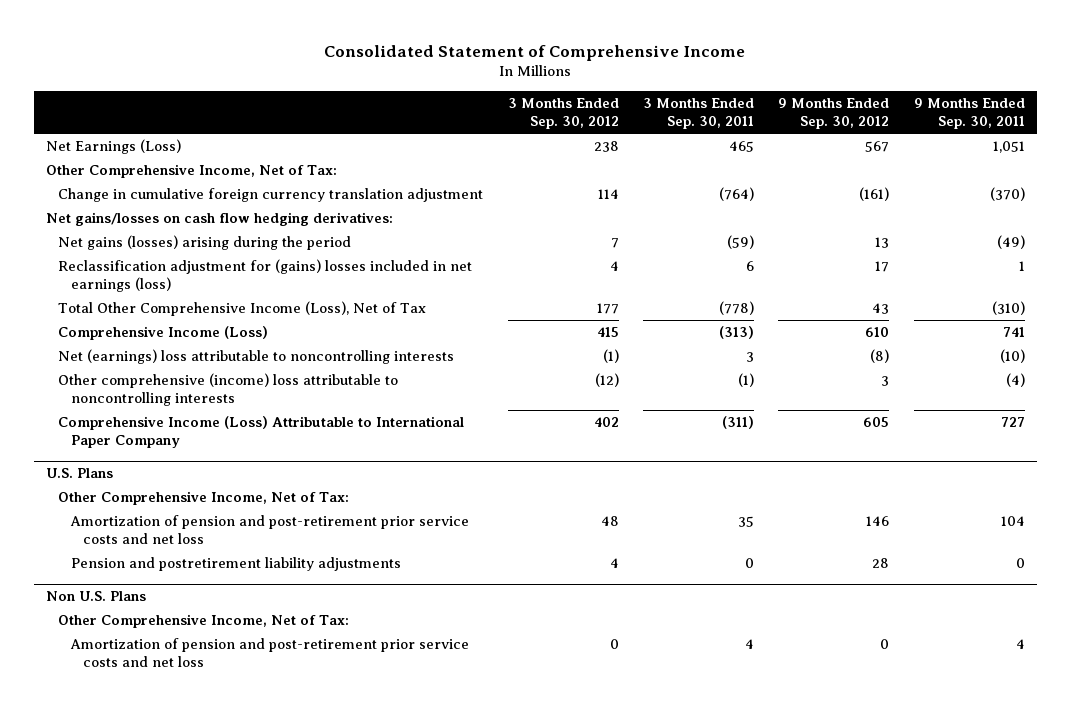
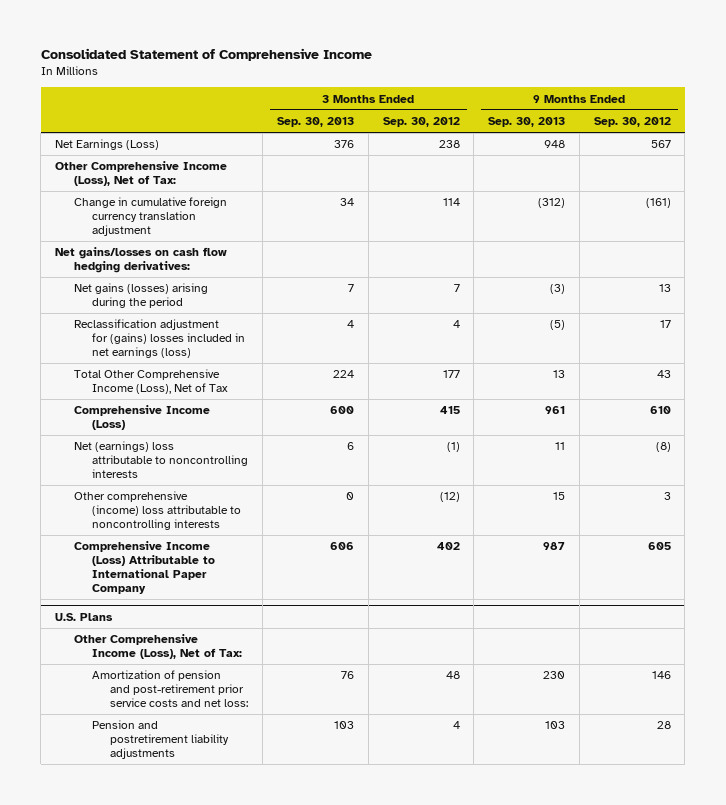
[643,97,755,130] 3 Months Ended Sep. 30, 2011 -> none
[913,97,1025,130] 9 Months Ended Sep. 30, 2011 -> none
none -> [277,117,355,128] Sep. 30, 2013
none -> [488,117,566,128] Sep. 30, 2013
[46,164,338,179] Other Comprehensive Income, Net of Tax: -> [55,161,228,187] Other Comprehensive Income (Loss), Net of Tax:
[58,491,350,506] Other Comprehensive Income, Net of Tax: -> [73,634,243,660] Other Comprehensive Income (Loss), Net of Tax:
[69,515,469,545] Amortization of pension and post-retirement prior service costs and net loss -> [92,670,249,708] Amortization of pension and post-retirement prior service costs and net loss:
[46,591,147,602] Non U.S. Plans -> none
[58,614,350,629] Other Comprehensive Income, Net of Tax: -> none
[69,638,469,668] Amortization of pension and post-retirement prior service costs and net loss -> none

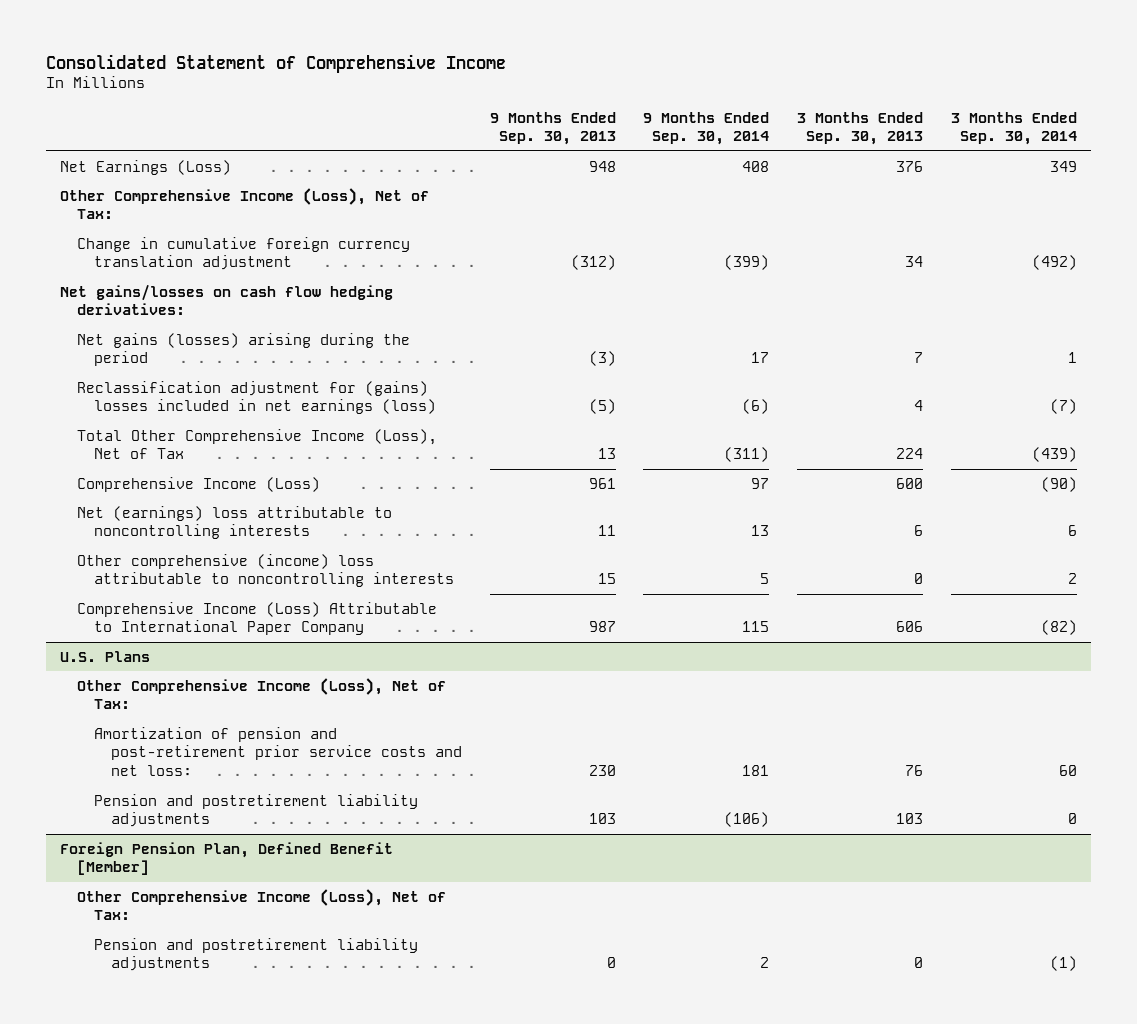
[382,117,460,128] Sep. 30, 2012 -> none
[593,117,671,128] Sep. 30, 2012 -> none
none -> [643,111,770,146] 9 Months Ended Sep. 30, 2014
none -> [951,111,1078,146] 3 Months Ended Sep. 30, 2014
none -> [59,841,393,876] Foreign Pension Plan, Defined Benefit [Member]
none -> [76,888,446,921] Other Comprehensive Income (Loss), Net of Tax:
none -> [93,937,418,972] Pension and postretirement liability adjustments

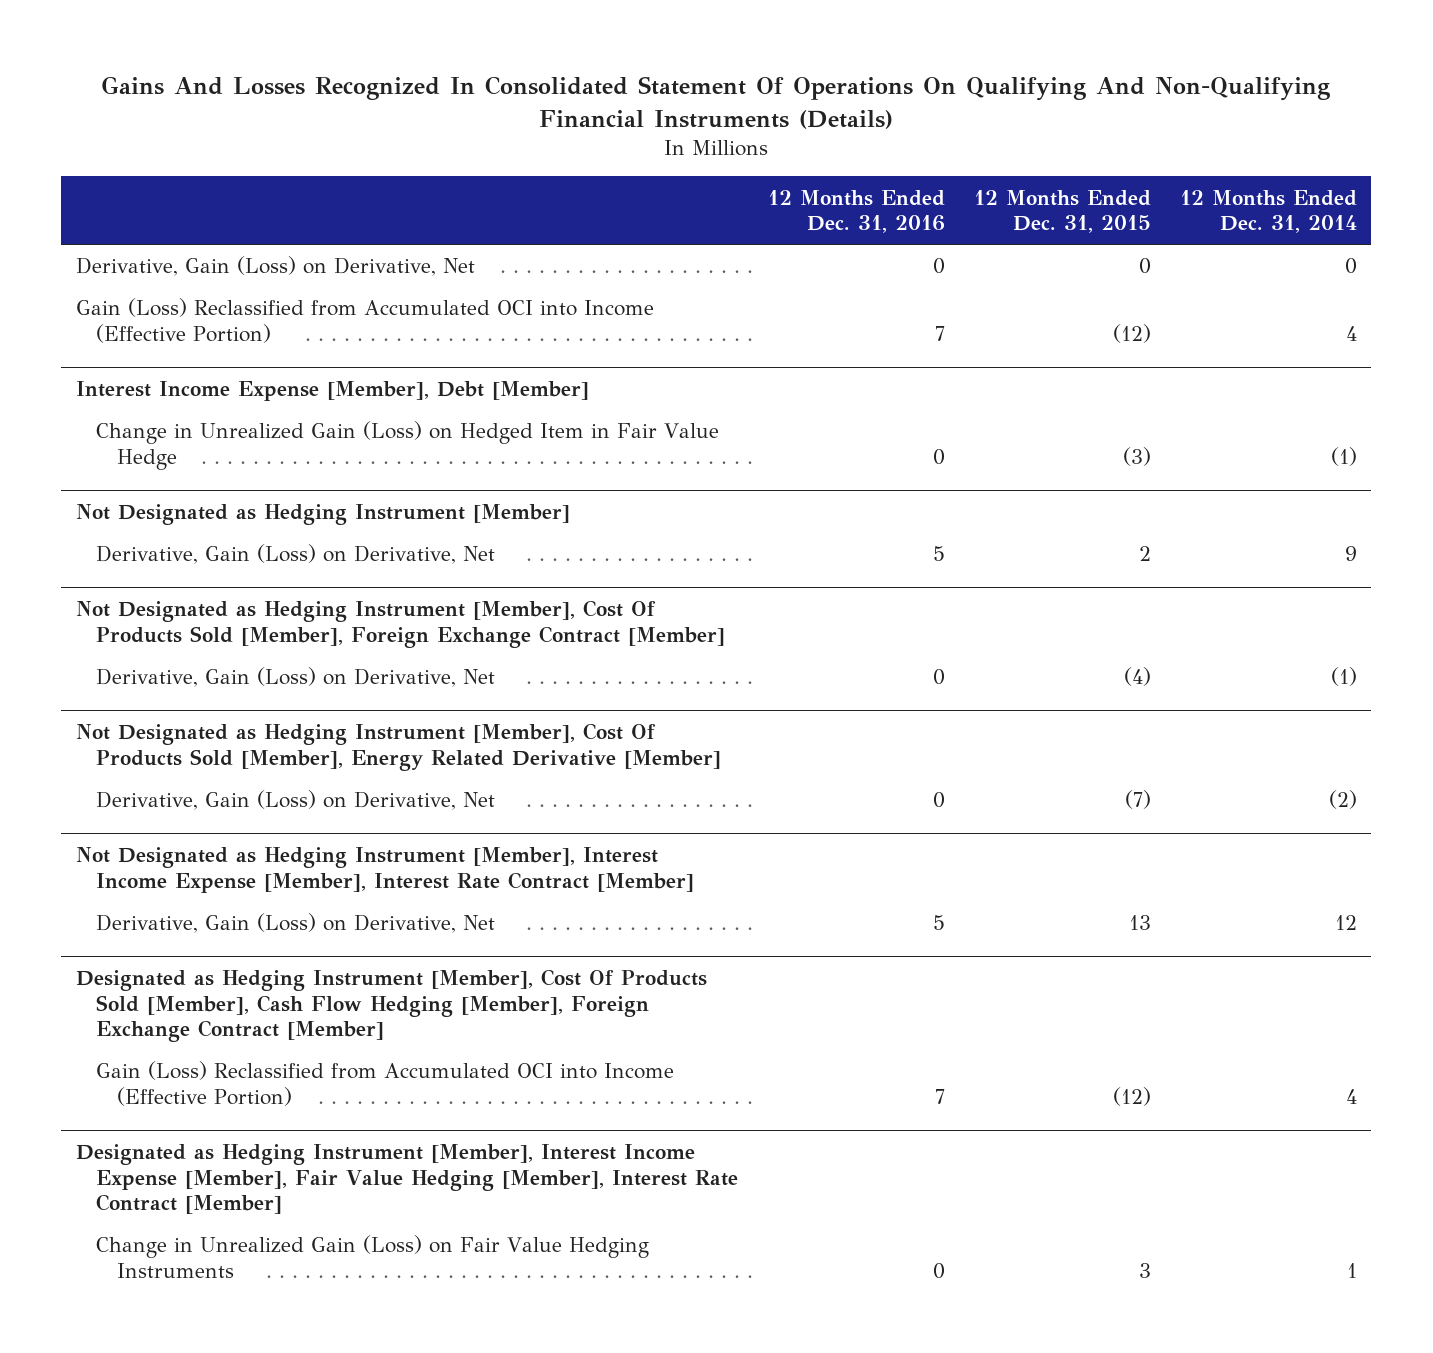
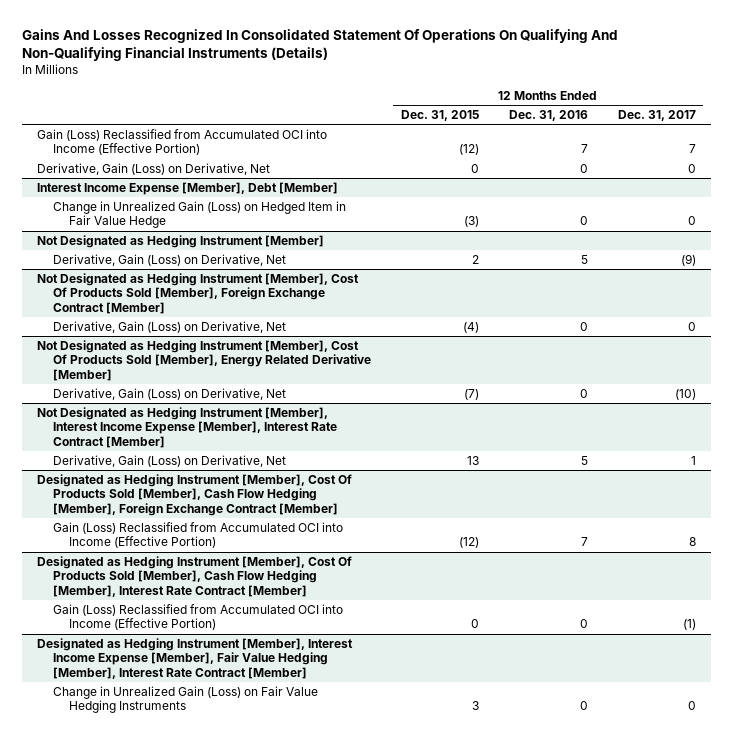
[1179,189,1357,234] 12 Months Ended Dec. 31, 2014 -> none
none -> [617,110,696,122] Dec. 31, 2017
[75,256,475,277] Derivative, Gain (Loss) on Derivative, Net -> [36,162,270,175] Derivative, Gain (Loss) on Derivative, Net
none -> [36,555,352,597] Designated as Hedging Instrument [Member], Cost Of Products Sold [Member], Cash Flow Hedging [Member], Interest Rate Contract [Member]
none -> [52,603,343,631] Gain (Loss) Reclassified from Accumulated OCI into Income (Effective Portion)

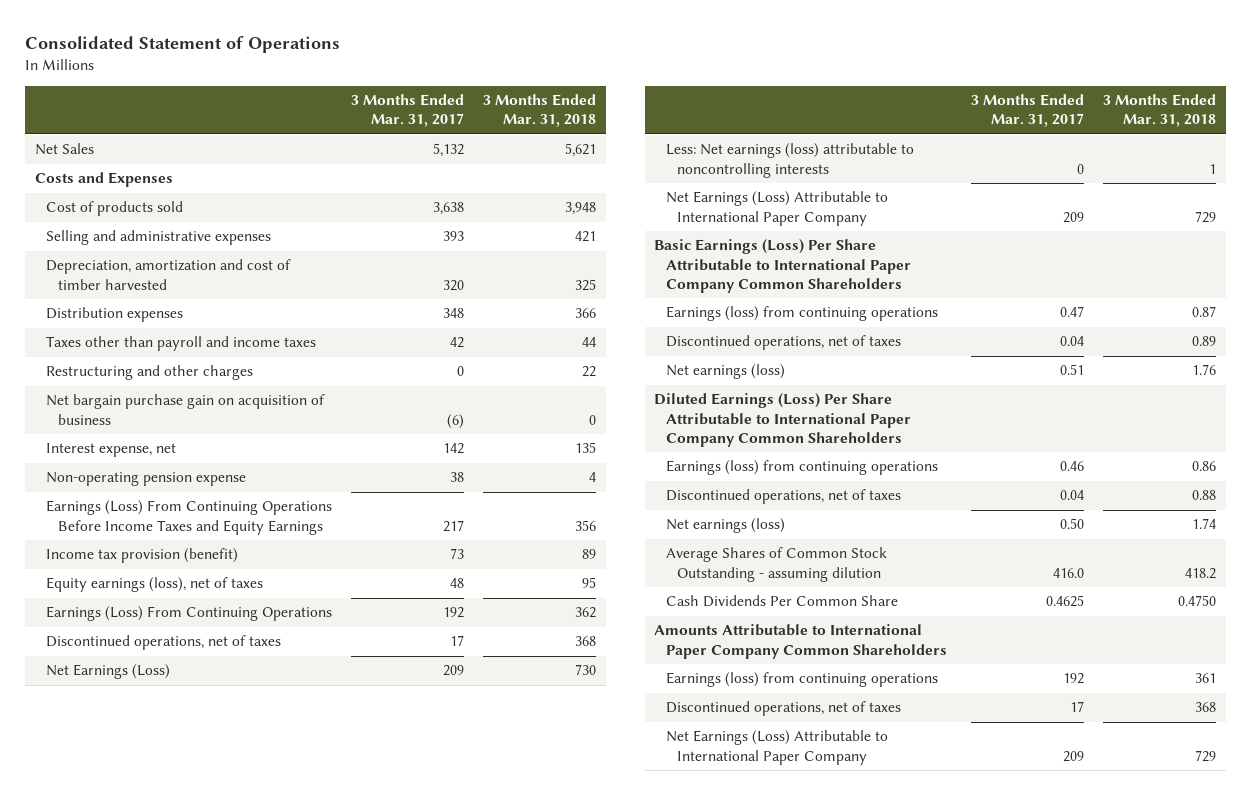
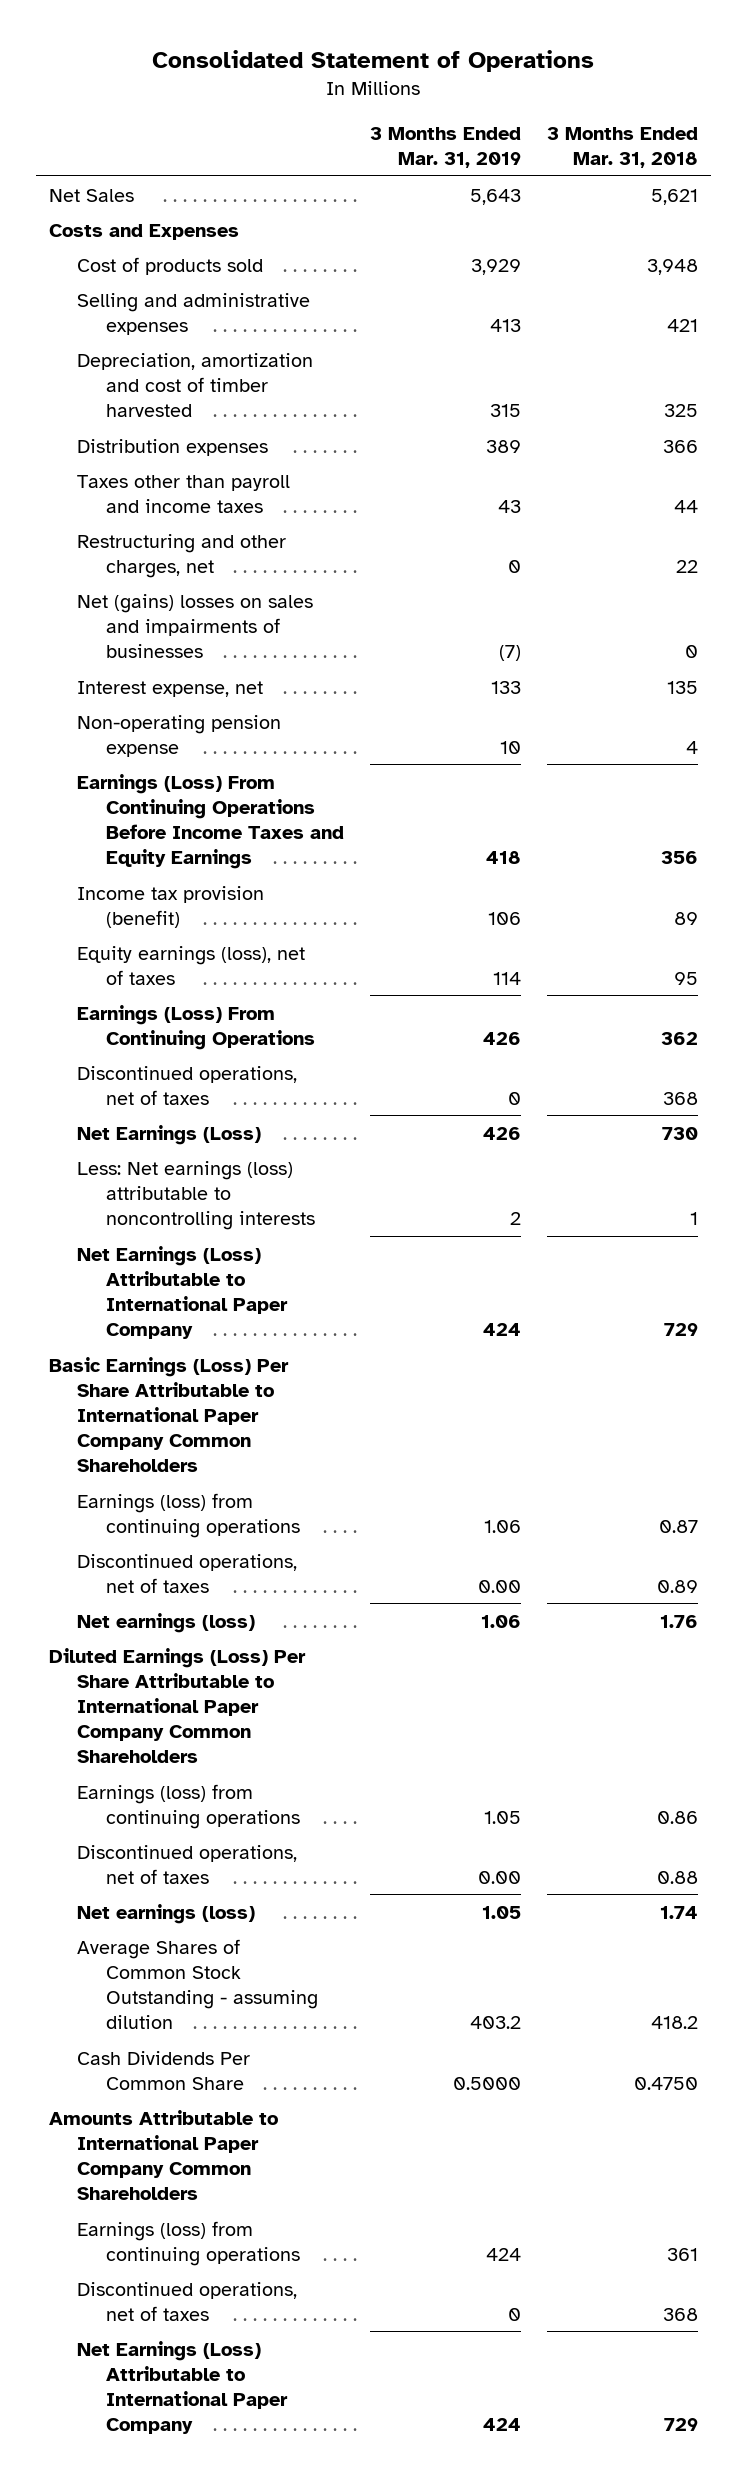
[351,94,465,128] 3 Months Ended Mar. 31, 2017 -> none
none -> [369,126,521,168] 3 Months Ended Mar. 31, 2019
[46,394,326,425] Net bargain purchase gain on acquisition of business -> none
[46,365,254,381] Restructuring and other charges -> [77,533,287,578] Restructuring and other charges, net
none -> [77,593,314,658] Net (gains) losses on sales and impairments of businesses

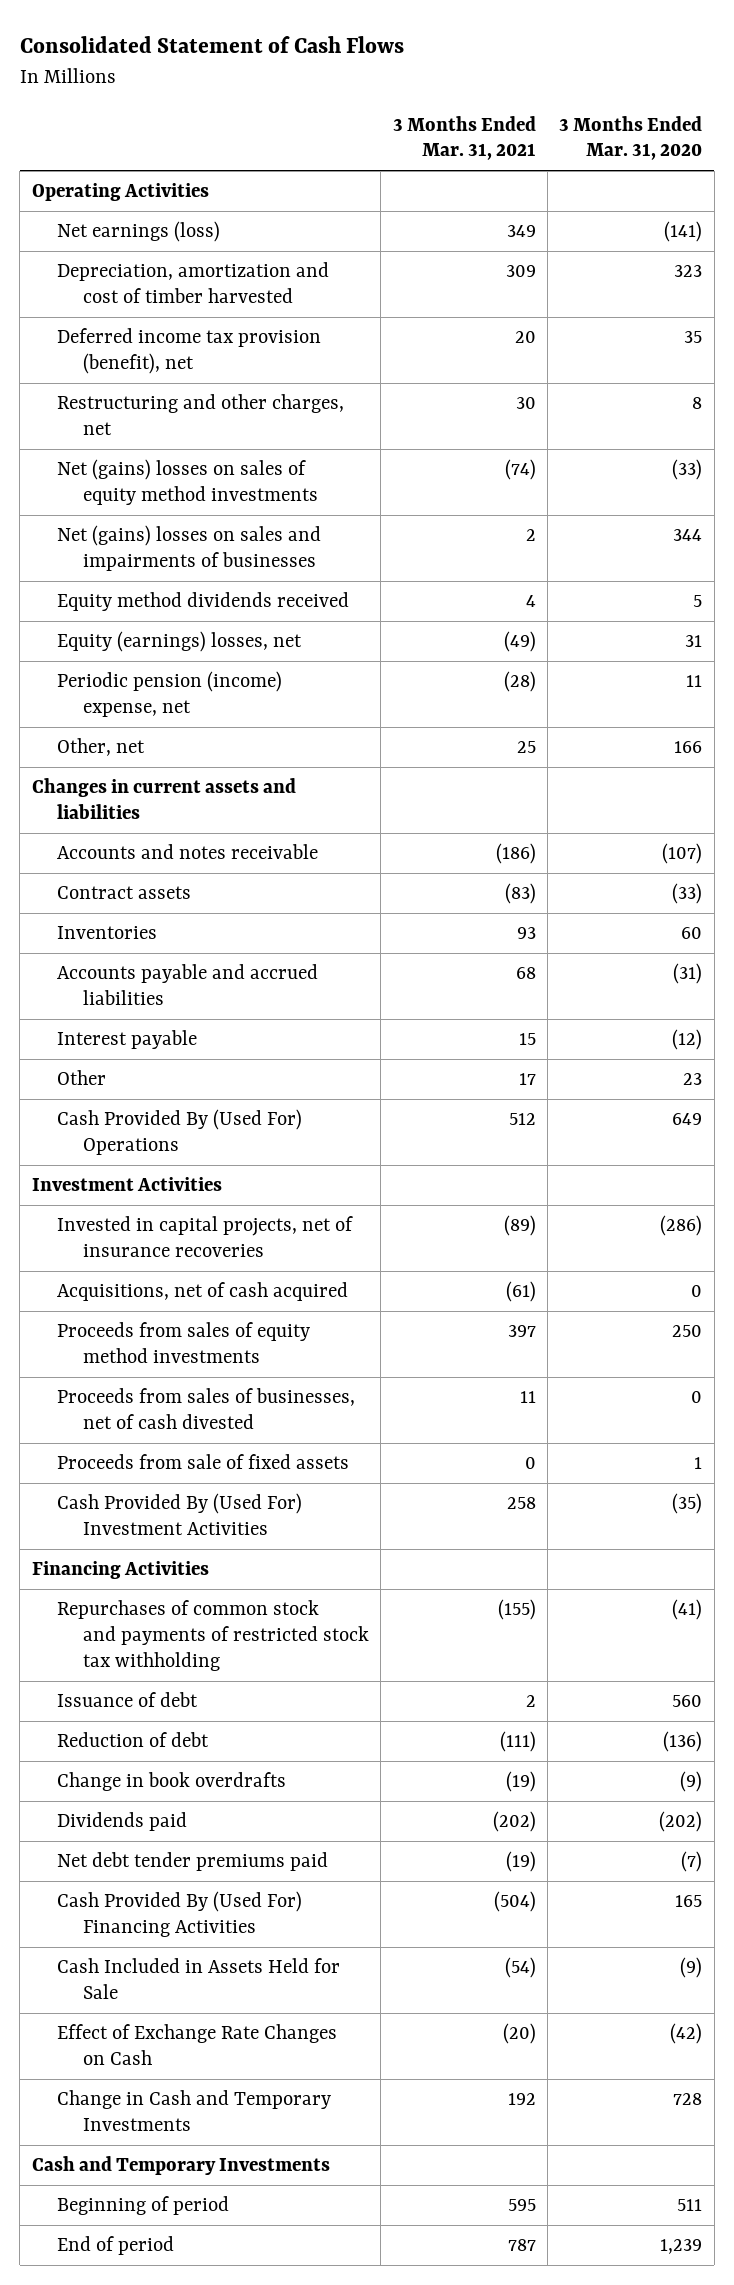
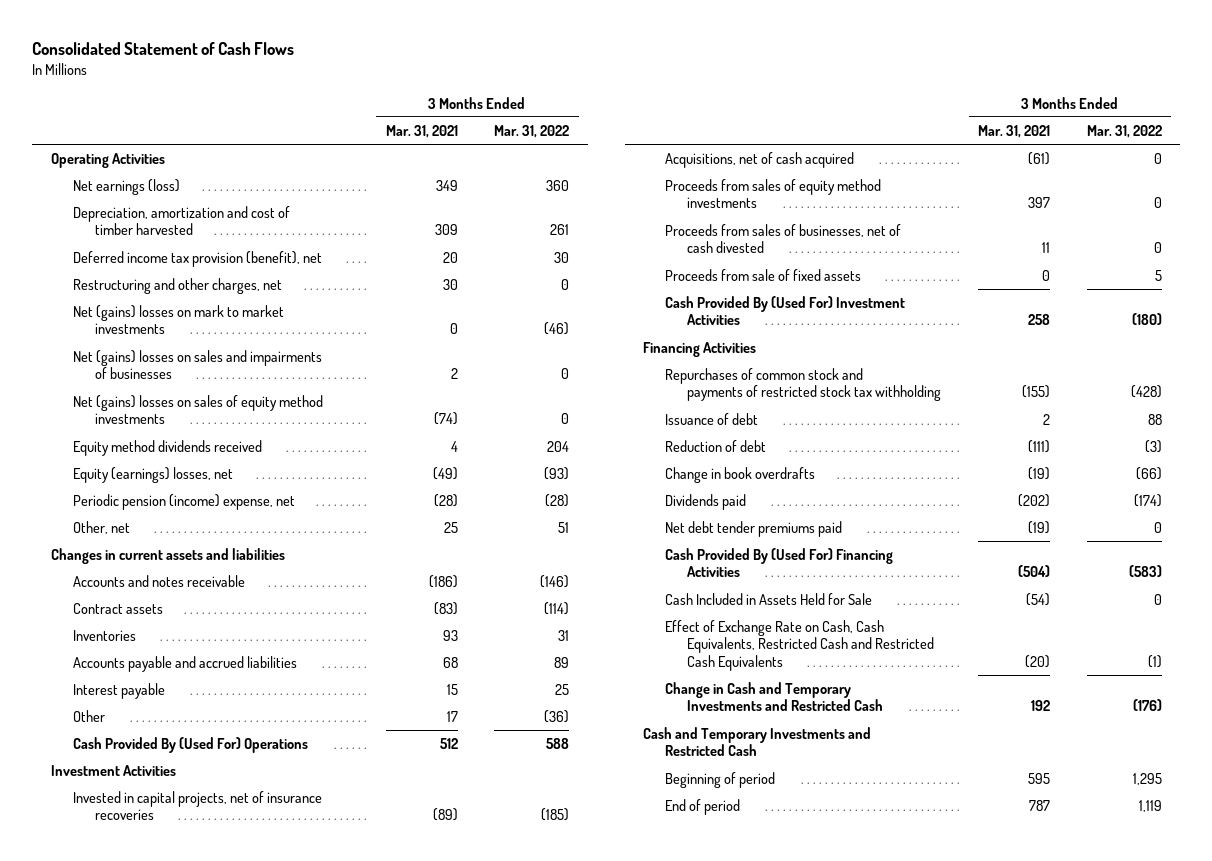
[559,115,703,161] 3 Months Ended Mar. 31, 2020 -> none
none -> [494,124,570,138] Mar. 31, 2022
none -> [72,305,284,335] Net (gains) losses on mark to market investments
[57,459,319,505] Net (gains) losses on sales of equity method investments -> [72,395,323,425] Net (gains) losses on sales of equity method investments
[57,2024,338,2065] Effect of Exchange Rate Changes on Cash -> [665,620,935,671] Effect of Exchange Rate on Cash, Cash Equivalents, Restricted Cash and Restricted Cash Equivalents
[57,2090,332,2131] Change in Cash and Temporary Investments -> [665,682,884,712] Change in Cash and Temporary Investments and Restricted Cash
[31,2156,330,2176] Cash and Temporary Investments -> [642,727,871,757] Cash and Temporary Investments and Restricted Cash

